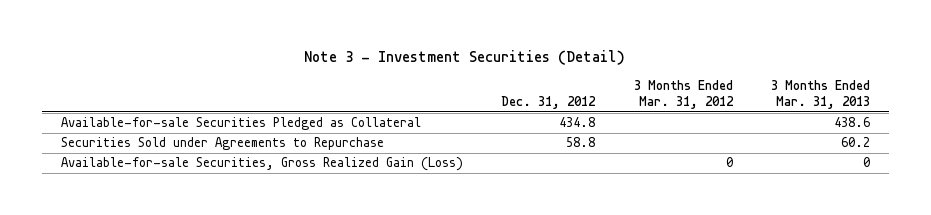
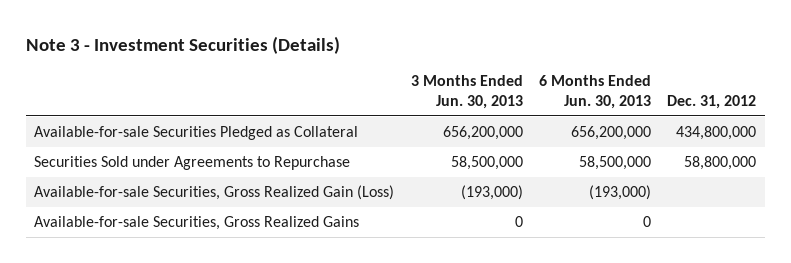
[304,50,626,66] Note 3 - Investment Securities (Detail) -> [25,35,340,54] Note 3 - Investment Securities (Details)
[633,79,734,110] 3 Months Ended Mar. 31, 2012 -> none
[770,79,870,110] 3 Months Ended Mar. 31, 2013 -> none
none -> [410,75,523,109] 3 Months Ended Jun. 30, 2013
none -> [539,75,652,109] 6 Months Ended Jun. 30, 2013
[559,117,596,128] 434.8 -> [676,125,757,140] 434,800,000
[566,137,596,148] 58.8 -> [684,155,757,170] 58,800,000
none -> [34,215,360,230] Available-for-sale Securities, Gross Realized Gains

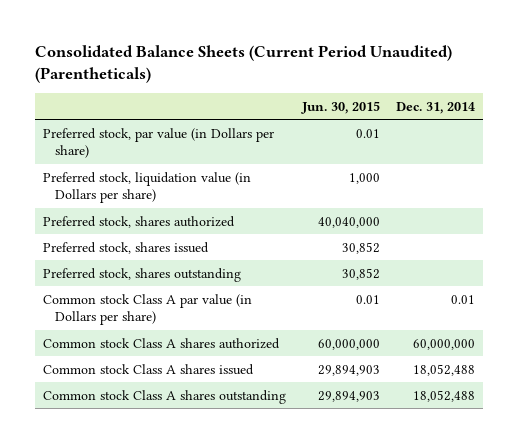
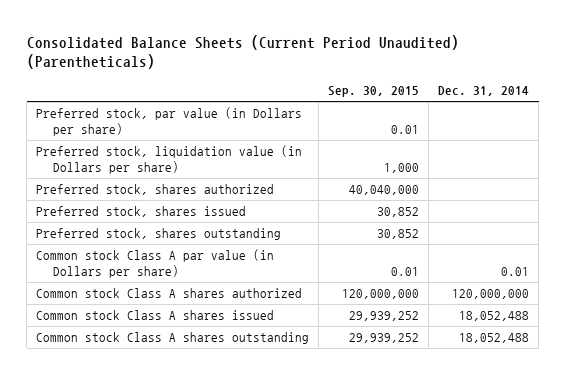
[300,100,380,114] Jun. 30, 2015 -> none
none -> [328,86,420,98] Sep. 30, 2015
[412,338,475,350] 60,000,000 -> [452,289,530,300] 120,000,000

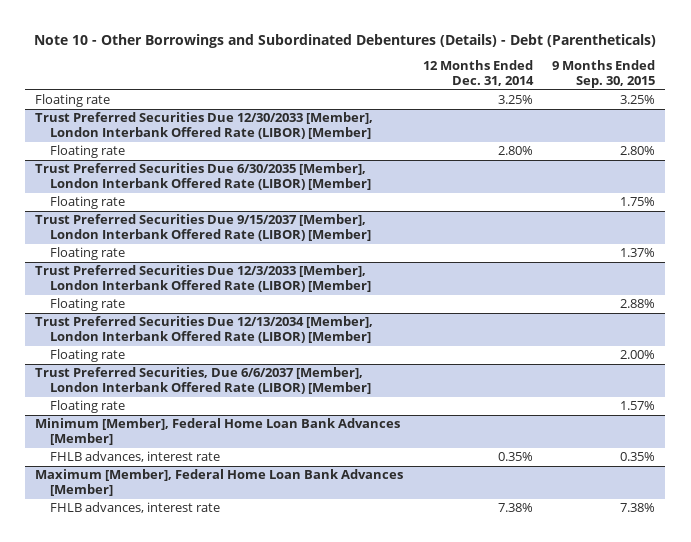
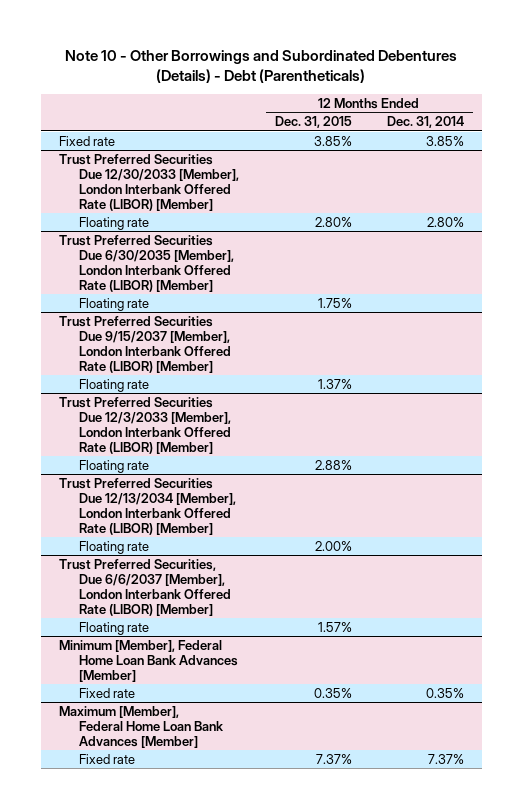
[552,60,656,89] 9 Months Ended Sep. 30, 2015 -> none
none -> [274,116,352,129] Dec. 31, 2015
[35,94,111,108] Floating rate -> none
none -> [58,135,115,146] Fixed rate
[49,451,220,463] FHLB advances, interest rate -> [79,687,136,698] Fixed rate
[49,502,220,514] FHLB advances, interest rate -> [79,753,136,764] Fixed rate
[497,503,533,513] 7.38% -> [428,753,465,764] 7.37%

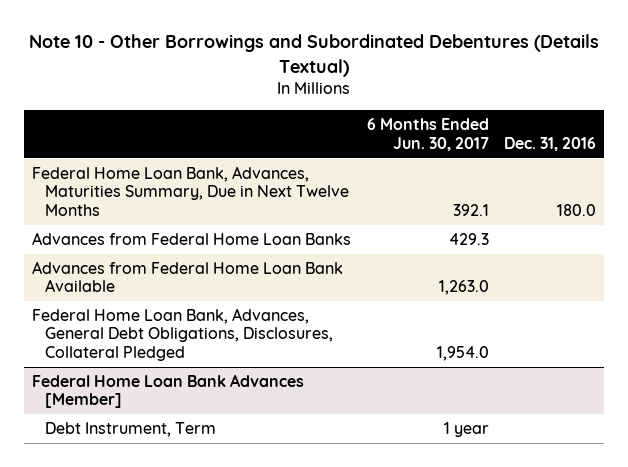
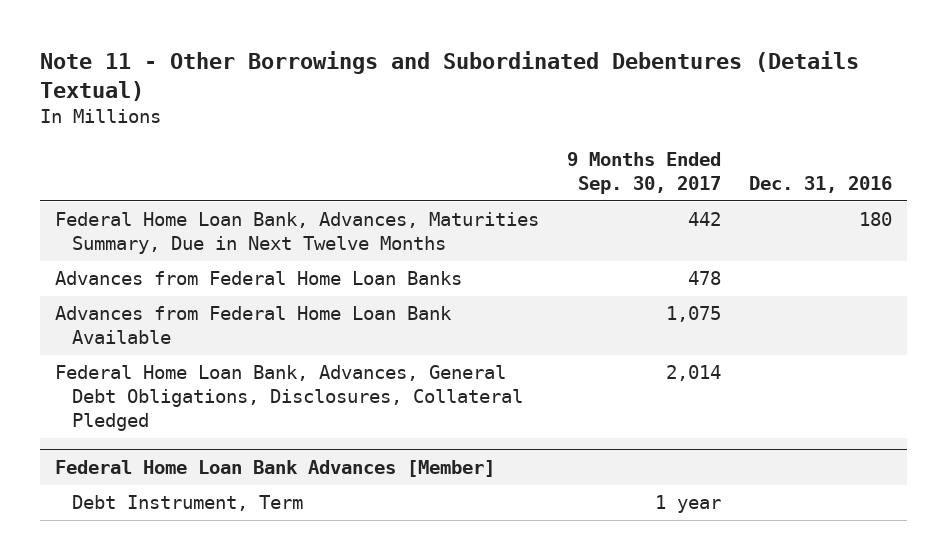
[29,34,600,78] Note 10 - Other Borrowings and Subordinated Debentures (Details Textual) -> [40,51,860,101] Note 11 - Other Borrowings and Subordinated Debentures (Details Textual)
[366,118,489,151] 6 Months Ended Jun. 30, 2017 -> none
none -> [566,152,721,194] 9 Months Ended Sep. 30, 2017
[557,203,597,216] 180.0 -> [859,212,893,227] 180

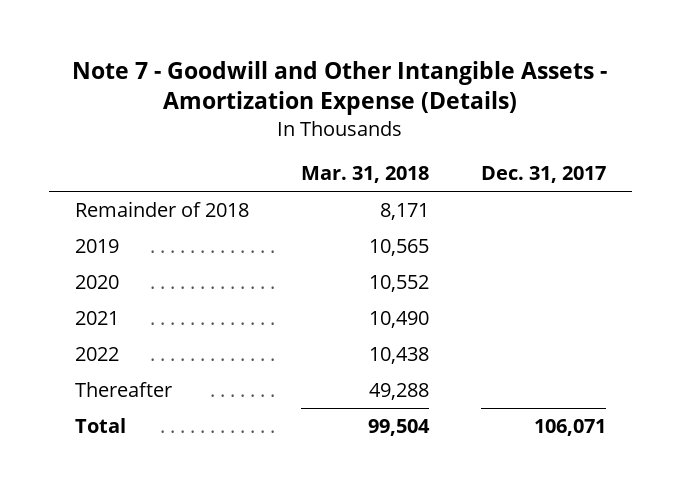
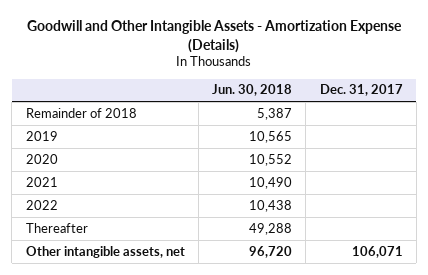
[72,60,608,116] Note 7 - Goodwill and Other Intangible Assets - Amortization Expense (Details) -> [27,19,403,53] Goodwill and Other Intangible Assets - Amortization Expense (Details)
[300,166,429,184] Mar. 31, 2018 -> none
none -> [212,84,293,97] Jun. 30, 2018
[74,417,126,433] Total -> [25,245,185,258] Other intangible assets, net

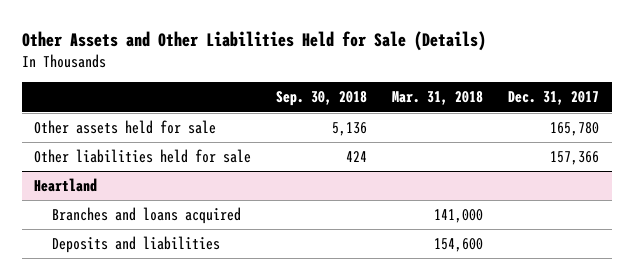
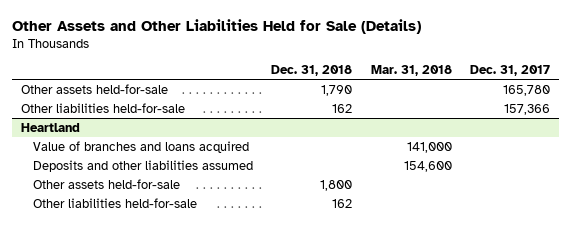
[276,91,368,107] Sep. 30, 2018 -> none
none -> [271,65,353,77] Dec. 31, 2018
[34,120,217,135] Other assets held for sale -> [20,83,168,94] Other assets held-for-sale
[34,149,252,164] Other liabilities held for sale -> [20,102,185,113] Other liabilities held-for-sale
[51,207,241,225] Branches and loans acquired -> [32,140,249,153] Value of branches and loans acquired
[51,236,220,254] Deposits and liabilities -> [32,159,253,172] Deposits and other liabilities assumed
none -> [32,178,180,189] Other assets held-for-sale
none -> [32,197,197,208] Other liabilities held-for-sale

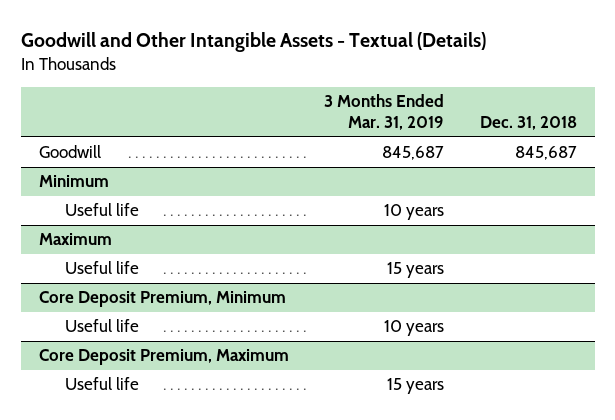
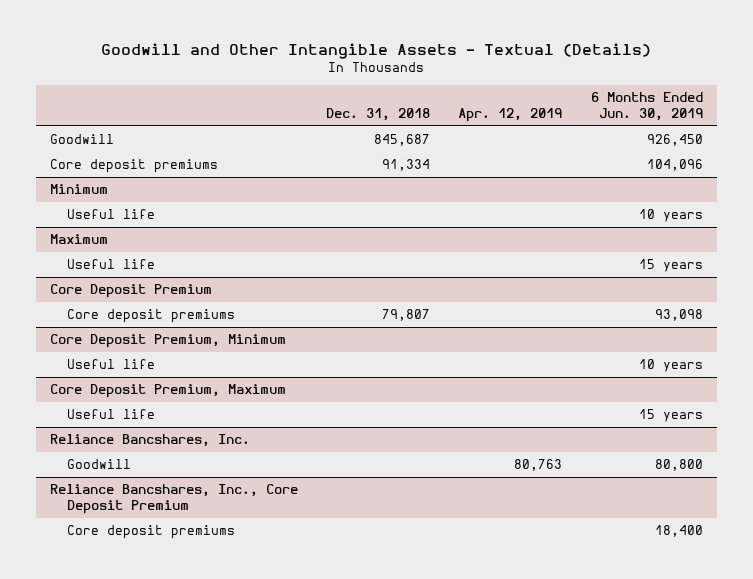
[324,93,445,131] 3 Months Ended Mar. 31, 2019 -> none
none -> [458,107,563,122] Apr. 12, 2019
none -> [590,91,703,121] 6 Months Ended Jun. 30, 2019
none -> [50,159,219,174] Core deposit premiums
none -> [50,284,213,299] Core Deposit Premium
none -> [67,309,236,324] Core deposit premiums
none -> [50,434,251,448] Reliance Bancshares, Inc.
none -> [67,459,132,470] Goodwill
none -> [50,484,299,515] Reliance Bancshares, Inc., Core Deposit Premium
none -> [67,525,236,540] Core deposit premiums

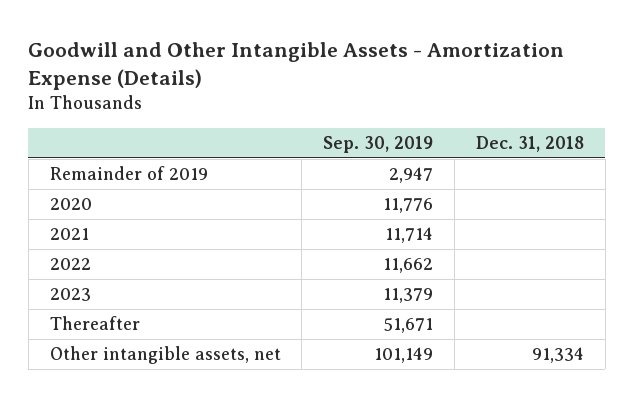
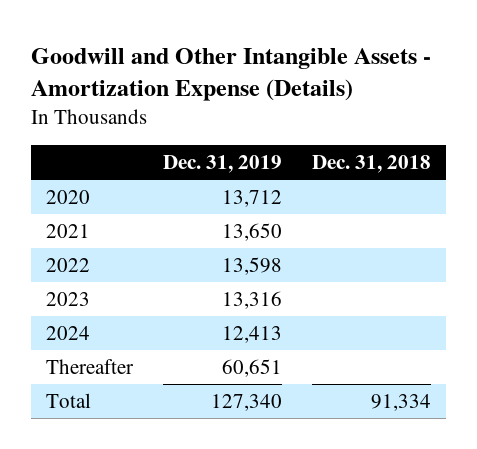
[323,136,434,154] Sep. 30, 2019 -> none
none -> [162,155,282,174] Dec. 31, 2019
[49,166,208,181] Remainder of 2019 -> none
none -> [46,326,91,341] 2024
[49,346,281,365] Other intangible assets, net -> [46,393,92,409] Total

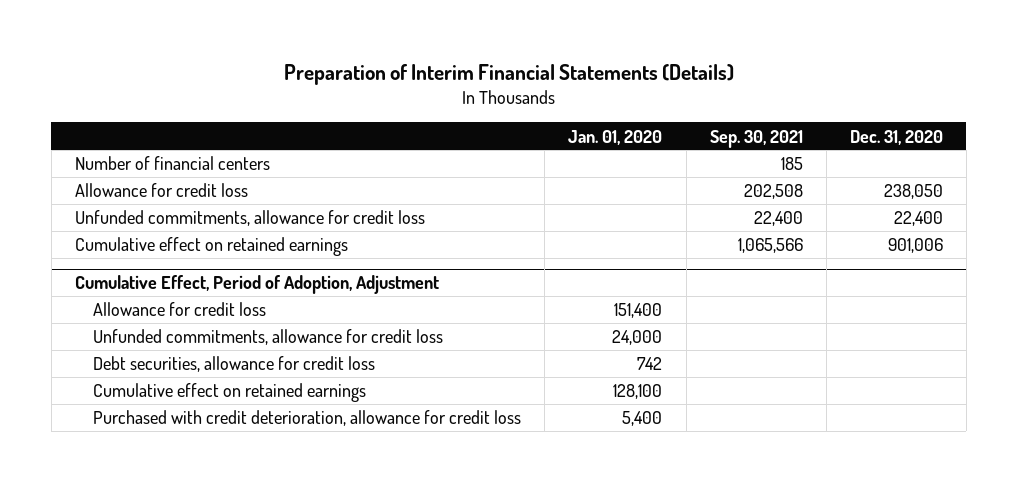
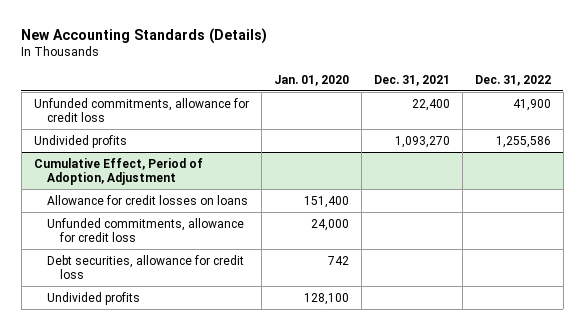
[283,63,734,85] Preparation of Interim Financial Statements (Details) -> [21,27,268,44] New Accounting Standards (Details)
[709,129,803,148] Sep. 30, 2021 -> none
[849,129,943,145] Dec. 31, 2020 -> none
none -> [373,74,450,86] Dec. 31, 2021
none -> [474,74,551,86] Dec. 31, 2022
[75,156,271,171] Number of financial centers -> none
[75,183,249,198] Allowance for credit loss -> none
[75,237,349,257] Cumulative effect on retained earnings -> [33,134,127,148] Undivided profits
[93,302,267,317] Allowance for credit loss -> [46,194,248,205] Allowance for credit losses on loans
[93,410,522,427] Purchased with credit deterioration, allowance for credit loss -> none
[93,383,367,403] Cumulative effect on retained earnings -> [46,291,140,305] Undivided profits

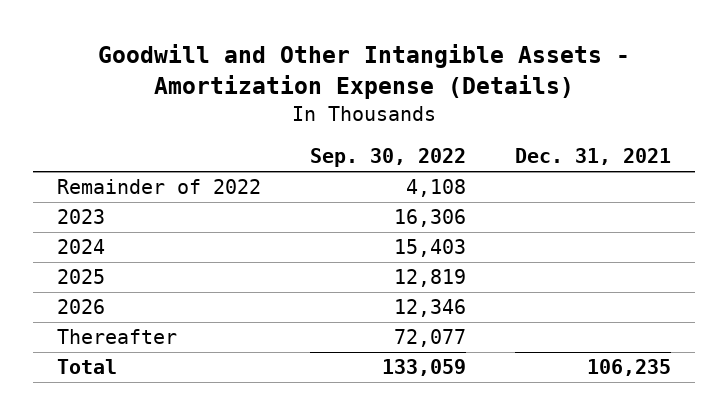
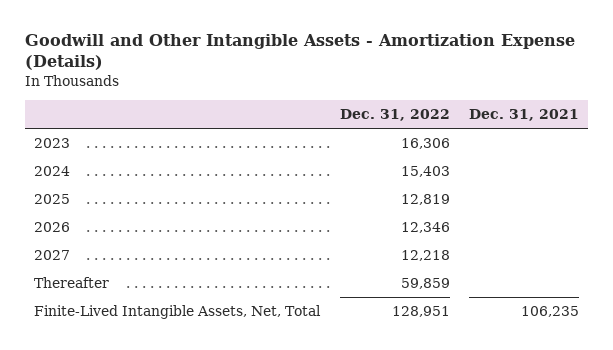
[309,148,466,168] Sep. 30, 2022 -> none
none -> [339,108,450,121] Dec. 31, 2022
[57,179,262,195] Remainder of 2022 -> none
none -> [34,250,71,261] 2027
[57,359,118,375] Total -> [34,305,322,320] Finite-Lived Intangible Assets, Net, Total

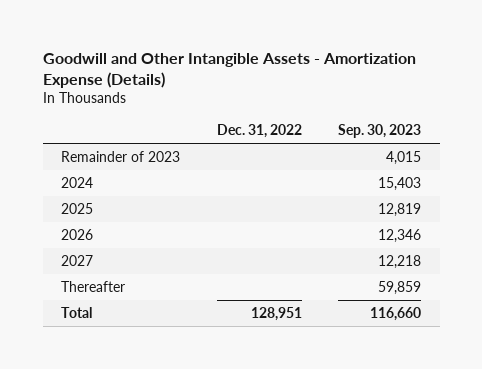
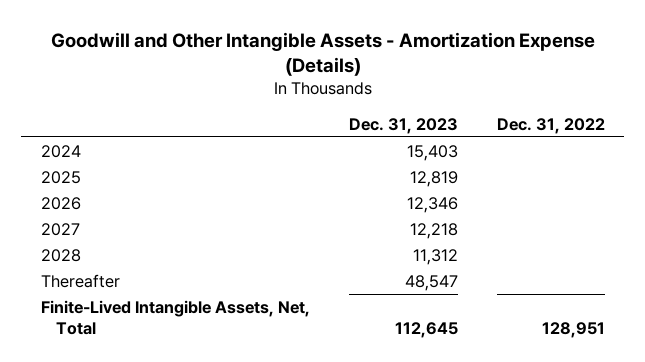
[338,124,422,139] Sep. 30, 2023 -> none
none -> [348,117,458,134] Dec. 31, 2023
[61,151,181,163] Remainder of 2023 -> none
none -> [40,248,81,262] 2028
[61,307,93,319] Total -> [40,299,310,335] Finite-Lived Intangible Assets, Net, Total

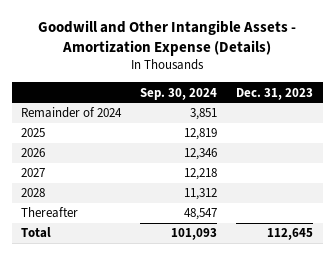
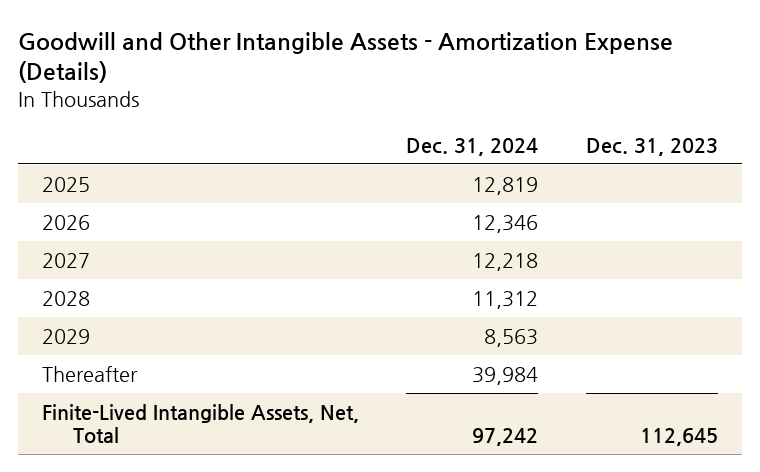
[140,87,218,100] Sep. 30, 2024 -> none
none -> [406,137,539,156] Dec. 31, 2024
[21,107,123,119] Remainder of 2024 -> none
none -> [41,328,90,344] 2029
[21,227,52,239] Total -> [41,403,359,443] Finite-Lived Intangible Assets, Net, Total

